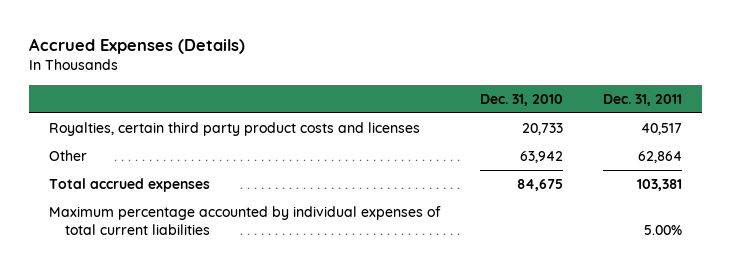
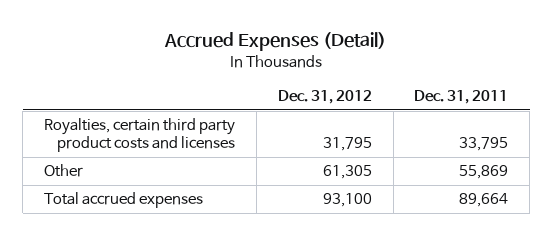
[29,38,246,55] Accrued Expenses (Details) -> [164,32,387,52] Accrued Expenses (Detail)
[480,93,564,106] Dec. 31, 2010 -> none
none -> [277,90,372,105] Dec. 31, 2012
[49,206,442,235] Maximum percentage accounted by individual expenses of total current liabilities -> none
[640,123,682,136] 40,517 -> [459,137,509,152] 33,795
[637,151,682,164] 62,864 -> [459,165,509,180] 55,869
[636,179,682,192] 103,381 -> [459,193,509,208] 89,664

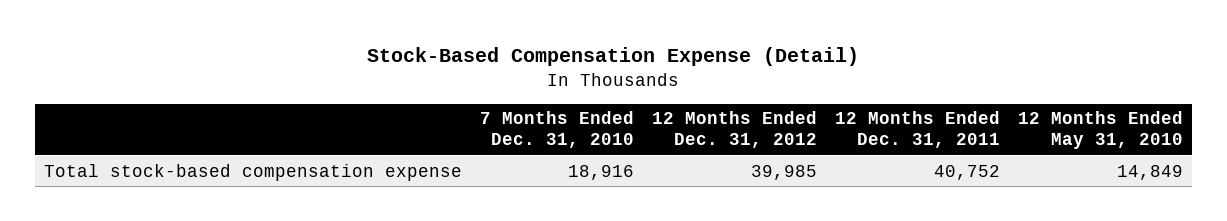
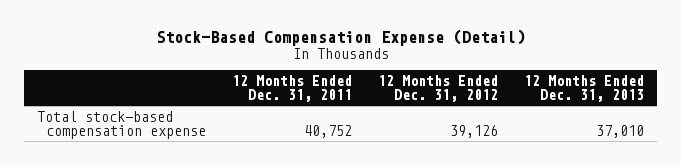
[479,111,634,149] 7 Months Ended Dec. 31, 2010 -> none
[1017,111,1183,150] 12 Months Ended May 31, 2010 -> none
none -> [523,75,644,103] 12 Months Ended Dec. 31, 2013
[750,164,817,180] 39,985 -> [449,124,498,138] 39,126

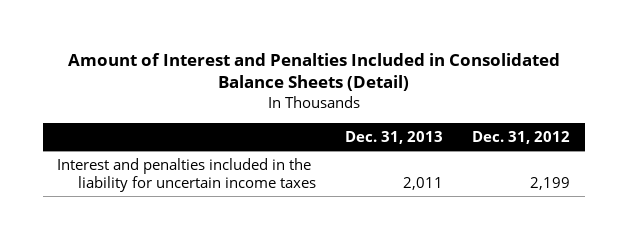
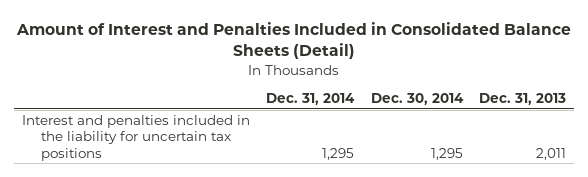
[472,131,571,145] Dec. 31, 2012 -> none
none -> [266,93,356,106] Dec. 31, 2014
none -> [370,93,464,106] Dec. 30, 2014
[57,157,316,192] Interest and penalties included in the liability for uncertain income taxes -> [22,115,251,161] Interest and penalties included in the liability for uncertain tax positions

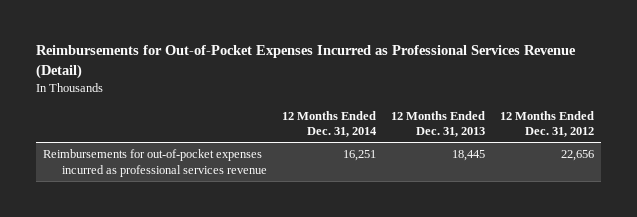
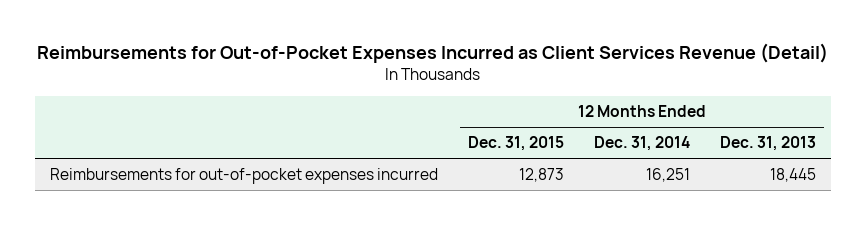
[35,45,576,79] Reimbursements for Out-of-Pocket Expenses Incurred as Professional Services Revenue (Detail) -> [36,42,828,63] Reimbursements for Out-of-Pocket Expenses Incurred as Client Services Revenue (Detail)
[499,110,594,137] 12 Months Ended Dec. 31, 2012 -> none
none -> [467,136,564,152] Dec. 31, 2015
[43,149,267,177] Reimbursements for out-of-pocket expenses incurred as professional services revenue -> [49,168,438,185] Reimbursements for out-of-pocket expenses incurred

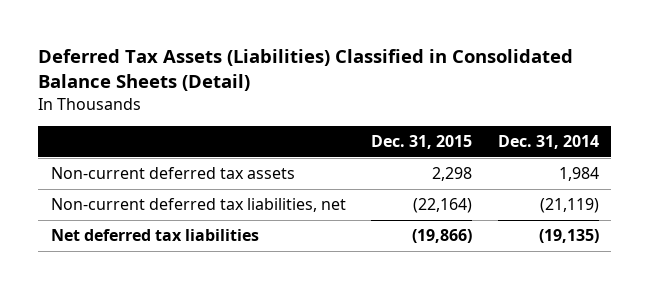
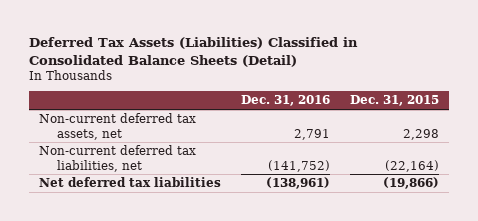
[497,135,599,150] Dec. 31, 2014 -> none
none -> [241,95,331,107] Dec. 31, 2016
[50,167,295,180] Non-current deferred tax assets -> [39,113,197,140] Non-current deferred tax assets, net

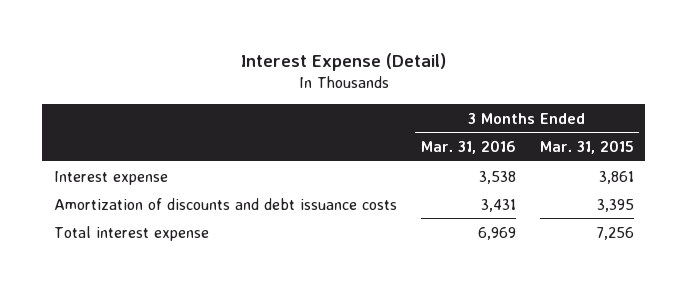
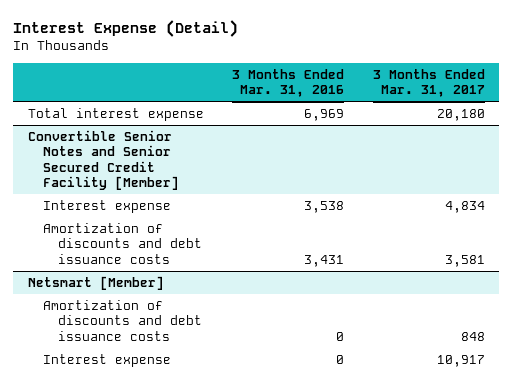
[539,140,634,155] Mar. 31, 2015 -> none
none -> [372,68,485,98] 3 Months Ended Mar. 31, 2017
[54,225,210,241] Total interest expense -> [27,107,204,121] Total interest expense
none -> [27,129,179,191] Convertible Senior Notes and Senior Secured Credit Facility [Member]
none -> [27,275,164,290] Netsmart [Member]
none -> [42,299,202,341] Amortization of discounts and debt issuance costs
none -> [42,353,171,367] Interest expense

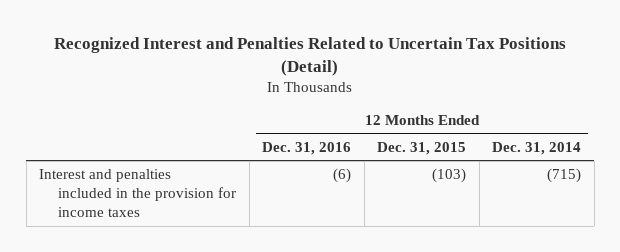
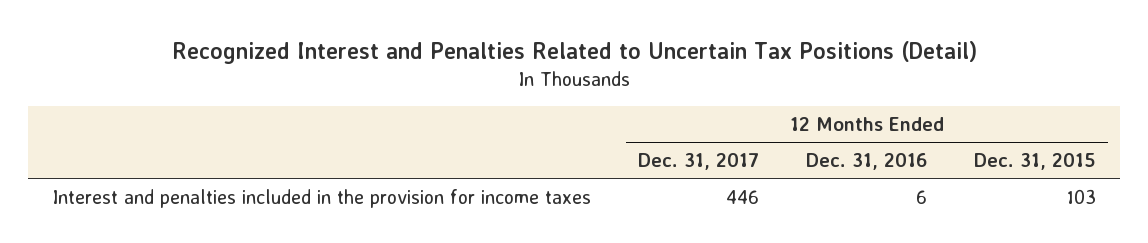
[492,141,582,155] Dec. 31, 2014 -> none
none -> [638,153,760,171] Dec. 31, 2017
[333,168,352,184] (6) -> [916,189,928,204] 6
[432,168,467,184] (103) -> [1066,188,1097,204] 103

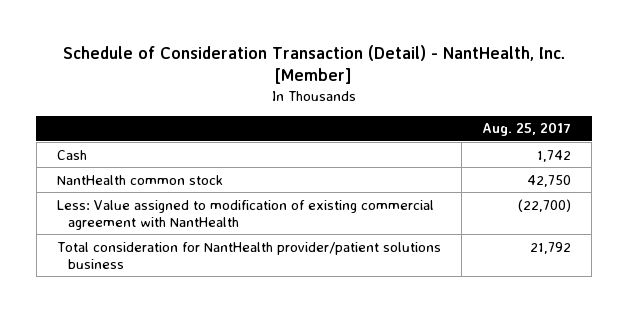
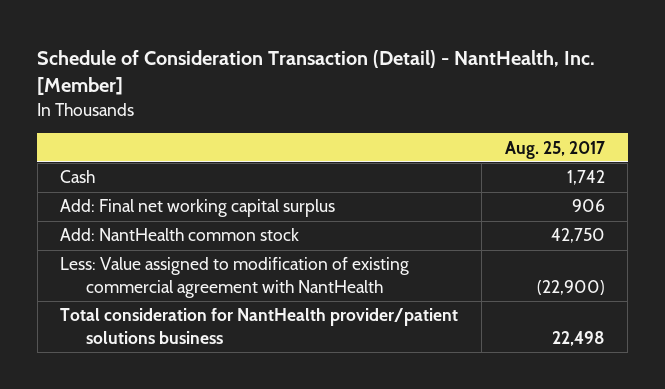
none -> [60,199,336,218] Add: Final net working capital surplus
[56,174,223,185] NantHealth common stock -> [60,228,300,242] Add: NantHealth common stock
[518,198,572,212] (22,700) -> [536,279,605,295] (22,900)
[530,241,572,254] 21,792 -> [551,330,605,346] 22,498

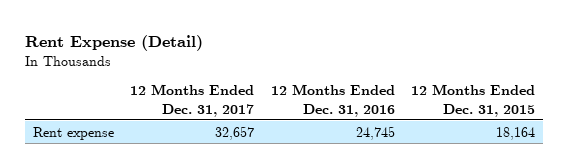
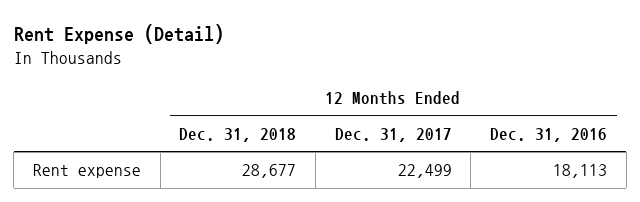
[410,84,535,117] 12 Months Ended Dec. 31, 2015 -> none
none -> [179,127,297,142] Dec. 31, 2018
[215,125,255,140] 32,657 -> [397,164,452,179] 22,499
[355,125,395,140] 24,745 -> [552,164,607,179] 18,113

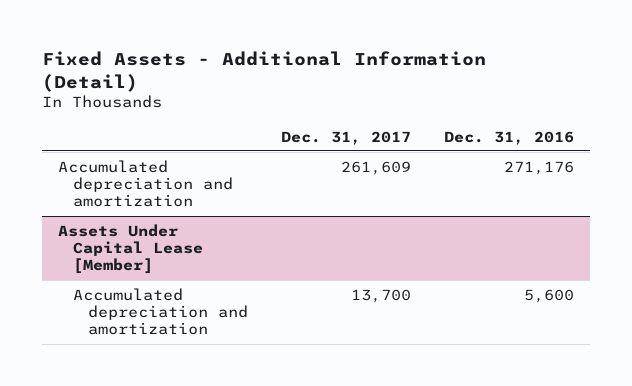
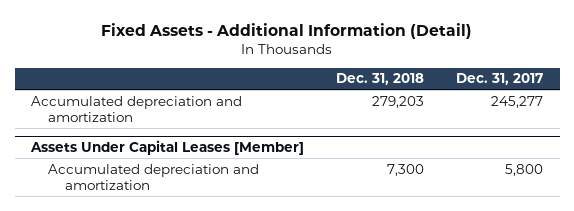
[443,130,574,145] Dec. 31, 2016 -> none
none -> [336,73,425,86] Dec. 31, 2018
[340,160,411,175] 261,609 -> [491,95,544,108] 245,277
[58,223,204,275] Assets Under Capital Lease [Member] -> [29,139,304,155] Assets Under Capital Leases [Member]
[350,288,411,303] 13,700 -> [505,163,544,176] 5,800

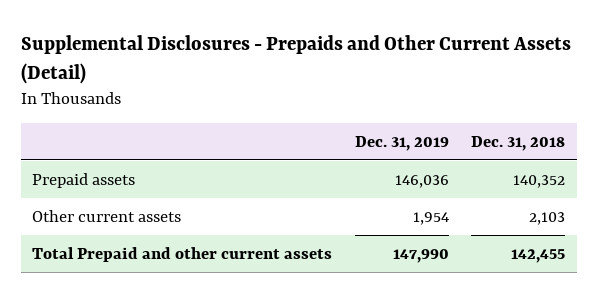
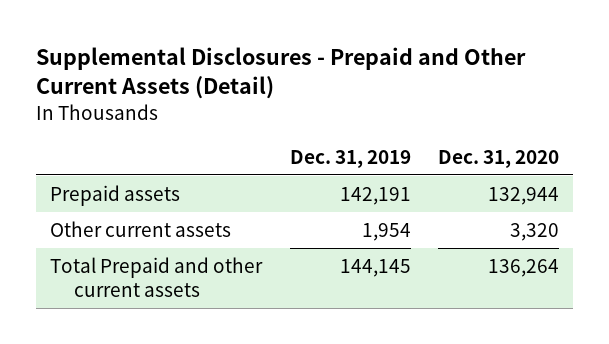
[20,34,571,85] Supplemental Disclosures - Prepaids and Other Current Assets (Detail) -> [35,47,526,100] Supplemental Disclosures - Prepaid and Other Current Assets (Detail)
[471,135,566,151] Dec. 31, 2018 -> none
none -> [438,149,560,168] Dec. 31, 2020
[394,174,449,188] 146,036 -> [339,186,411,205] 142,191
[392,248,449,263] 147,990 -> [339,258,411,277] 144,145

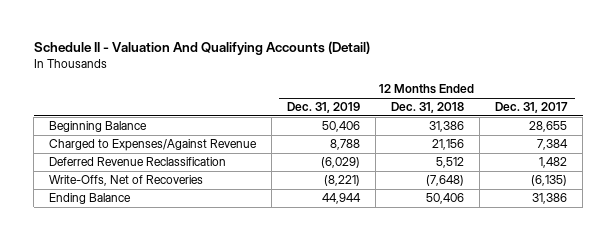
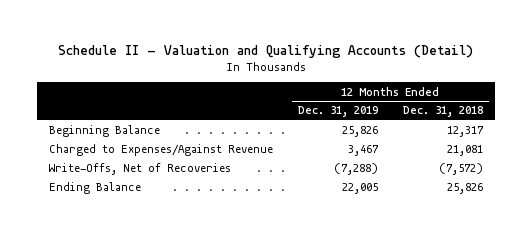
[33,41,370,56] Schedule II - Valuation And Qualifying Accounts (Detail) -> [57,44,473,58] Schedule II - Valuation and Qualifying Accounts (Detail)
[495,102,569,114] Dec. 31, 2017 -> none
[49,157,227,167] Deferred Revenue Reclassification -> none
[322,121,361,133] 50,406 -> [341,126,378,138] 25,826
[429,121,465,133] 31,386 -> [446,126,484,138] 12,317
[330,139,361,151] 8,788 -> [347,145,379,157] 3,467
[432,139,465,151] 21,156 -> [446,145,483,157] 21,081
[324,175,361,187] (8,221) -> [333,163,378,176] (7,288)
[426,175,465,187] (7,648) -> [438,163,483,176] (7,572)
[322,193,362,205] 44,944 -> [341,183,378,195] 22,005
[426,193,465,205] 50,406 -> [446,183,483,195] 25,826

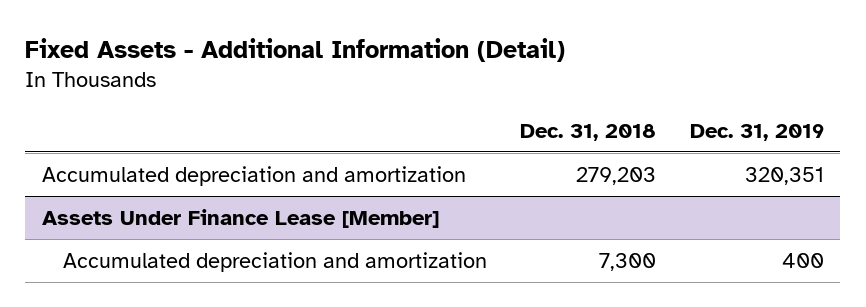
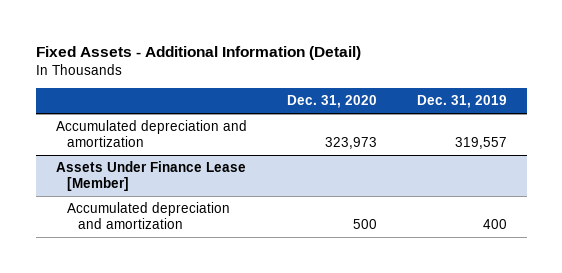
[520,123,657,141] Dec. 31, 2018 -> none
none -> [286,95,377,109] Dec. 31, 2020
[744,166,824,185] 320,351 -> [454,136,507,149] 319,557

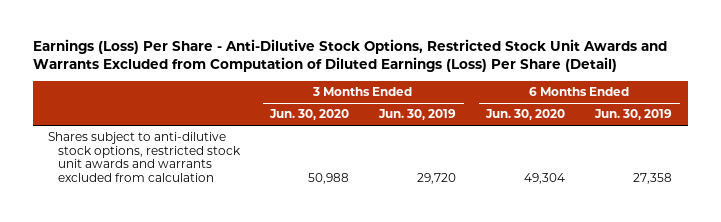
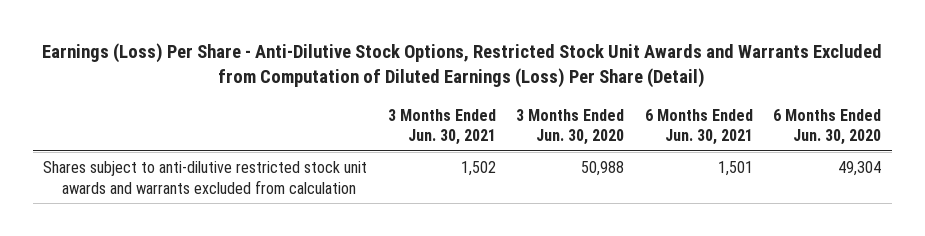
[378,109,457,121] Jun. 30, 2019 -> none
[594,109,673,121] Jun. 30, 2019 -> none
none -> [387,108,496,146] 3 Months Ended Jun. 30, 2021
none -> [644,108,753,146] 6 Months Ended Jun. 30, 2021
[48,132,241,183] Shares subject to anti-dilutive stock options, restricted stock unit awards and warrants excluded from calculation -> [43,161,368,194] Shares subject to anti-dilutive restricted stock unit awards and warrants excluded from calculation

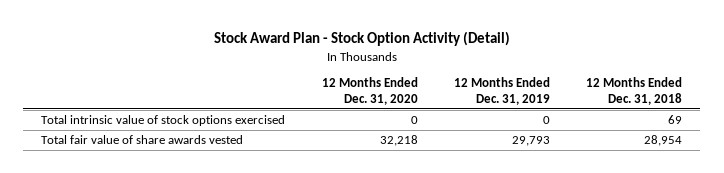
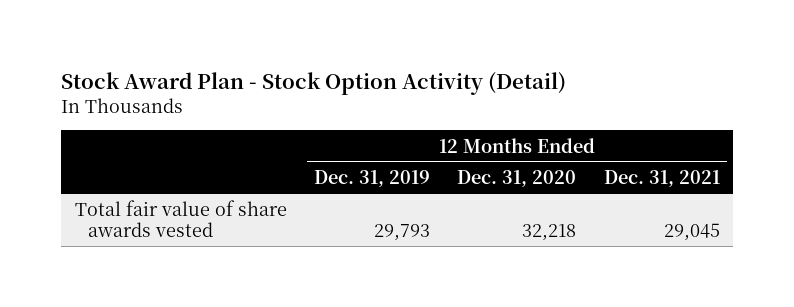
[586,77,683,106] 12 Months Ended Dec. 31, 2018 -> none
none -> [603,170,720,188] Dec. 31, 2021
[41,115,286,127] Total intrinsic value of stock options exercised -> none

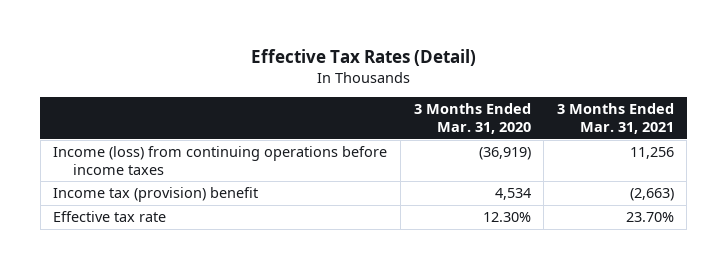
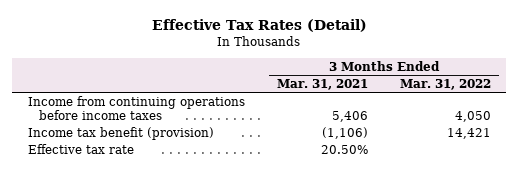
[413,103,531,135] 3 Months Ended Mar. 31, 2020 -> none
none -> [399,79,491,91] Mar. 31, 2022
[53,146,388,175] Income (loss) from continuing operations before income taxes -> [28,95,246,120] Income from continuing operations before income taxes
[629,147,674,160] 11,256 -> [331,110,368,122] 5,406
[53,187,259,203] Income tax (provision) benefit -> [28,126,215,140] Income tax benefit (provision)
[629,188,674,202] (2,663) -> [321,126,368,139] (1,106)
[625,212,674,223] 23.70% -> [320,144,368,154] 20.50%

